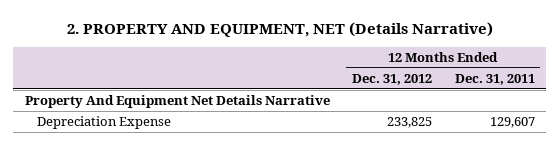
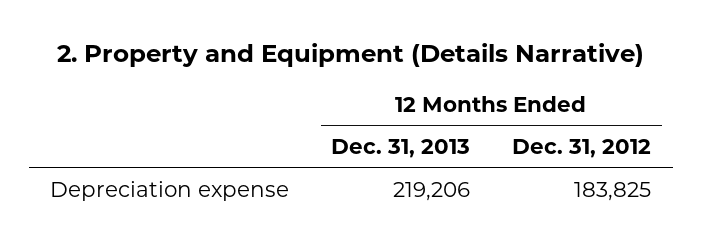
[66,21,493,37] 2. PROPERTY AND EQUIPMENT, NET (Details Narrative) -> [56,42,644,67] 2. Property and Equipment (Details Narrative)
[454,73,535,85] Dec. 31, 2011 -> none
none -> [331,138,471,158] Dec. 31, 2013
[24,95,330,109] Property And Equipment Net Details Narrative -> none
[37,116,172,130] Depreciation Expense -> [50,180,290,201] Depreciation expense
[387,117,433,129] 233,825 -> [574,181,652,201] 183,825

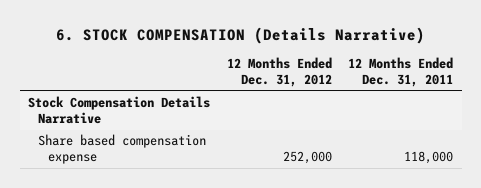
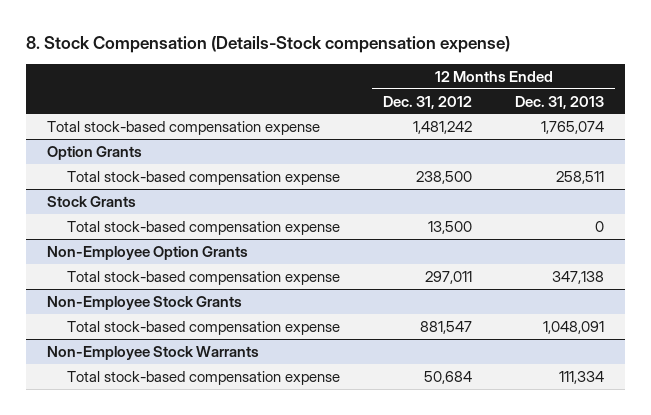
[55,27,425,45] 6. STOCK COMPENSATION (Details Narrative) -> [25,36,510,54] 8. Stock Compensation (Details-Stock compensation expense)
[348,57,454,88] 12 Months Ended Dec. 31, 2011 -> none
none -> [514,95,604,109] Dec. 31, 2013
[28,96,211,125] Stock Compensation Details Narrative -> none
[38,134,207,165] Share based compensation expense -> [47,120,321,135] Total stock-based compensation expense
[282,151,332,165] 252,000 -> [413,120,473,134] 1,481,242
none -> [47,145,143,160] Option Grants
none -> [67,170,341,185] Total stock-based compensation expense
none -> [47,195,137,207] Stock Grants
none -> [67,220,341,235] Total stock-based compensation expense
none -> [47,245,249,260] Non-Employee Option Grants
none -> [67,270,341,285] Total stock-based compensation expense
none -> [47,295,243,310] Non-Employee Stock Grants
none -> [67,320,341,335] Total stock-based compensation expense
none -> [47,345,260,360] Non-Employee Stock Warrants
none -> [67,370,341,385] Total stock-based compensation expense

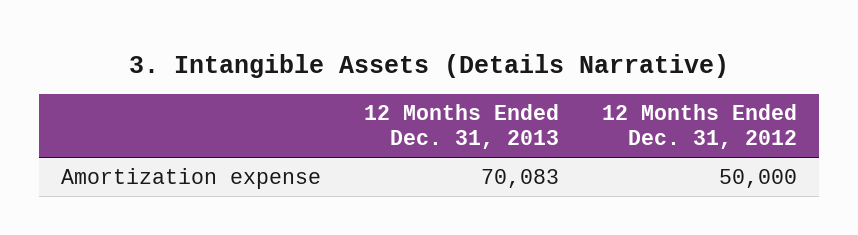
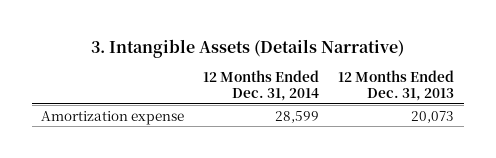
[602,104,798,150] 12 Months Ended Dec. 31, 2012 -> none
none -> [203,70,320,102] 12 Months Ended Dec. 31, 2014
[481,169,560,189] 70,083 -> [411,110,455,123] 20,073

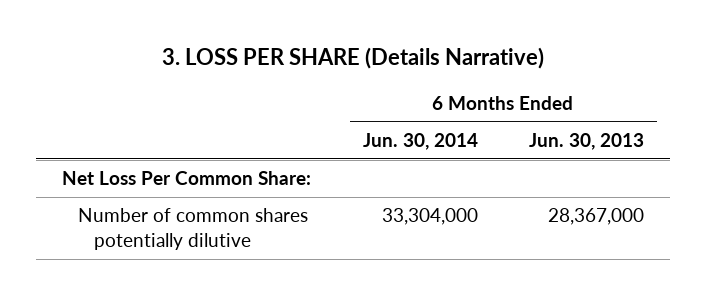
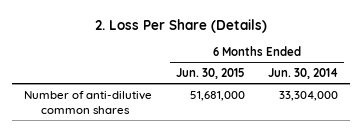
[162,47,545,70] 3. LOSS PER SHARE (Details Narrative) -> [95,18,268,33] 2. Loss Per Share (Details)
[529,132,645,150] Jun. 30, 2013 -> none
none -> [175,67,245,79] Jun. 30, 2015
[61,171,311,186] Net Loss Per Common Share: -> none
[78,208,309,250] Number of common shares potentially dilutive -> [23,90,152,114] Number of anti-dilutive common shares

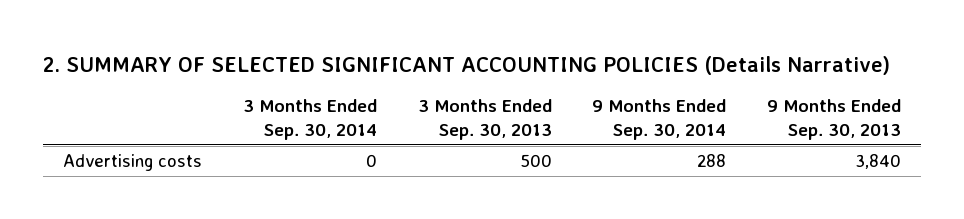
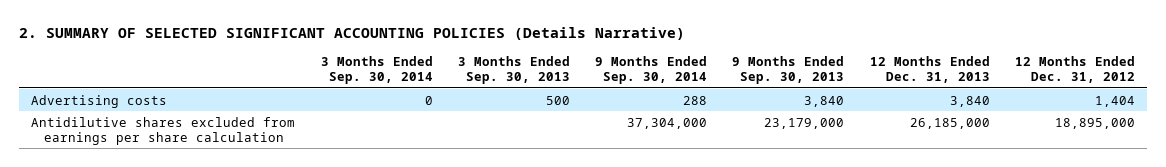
none -> [869,56,990,84] 12 Months Ended Dec. 31, 2013
none -> [1014,56,1135,84] 12 Months Ended Dec. 31, 2012
none -> [31,116,296,145] Antidilutive shares excluded from earnings per share calculation

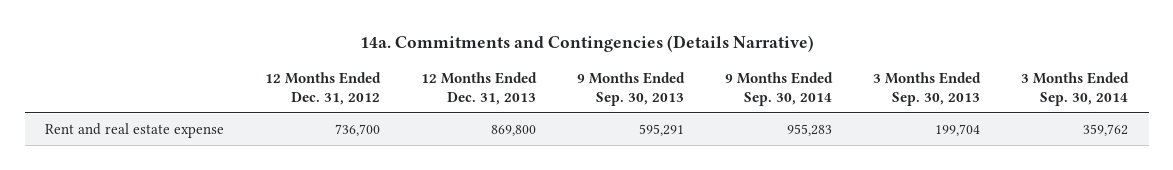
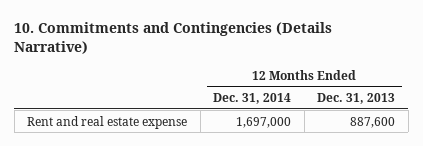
[359,34,814,52] 14a. Commitments and Contingencies (Details Narrative) -> [14,22,333,54] 10. Commitments and Contingencies (Details Narrative)
[265,72,382,106] 12 Months Ended Dec. 31, 2012 -> none
[577,72,686,107] 9 Months Ended Sep. 30, 2013 -> none
[725,72,834,107] 9 Months Ended Sep. 30, 2014 -> none
[873,72,982,107] 3 Months Ended Sep. 30, 2013 -> none
[1021,72,1130,107] 3 Months Ended Sep. 30, 2014 -> none
none -> [213,92,292,104] Dec. 31, 2014
[491,125,537,137] 869,800 -> [350,116,396,128] 887,600

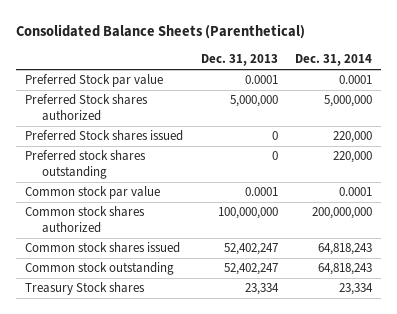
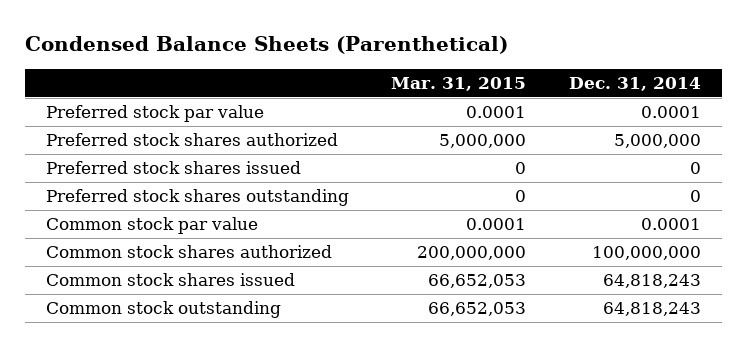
[15,23,305,39] Consolidated Balance Sheets (Parenthetical) -> [24,36,508,55] Condensed Balance Sheets (Parenthetical)
[200,54,278,67] Dec. 31, 2013 -> none
none -> [391,76,527,91] Mar. 31, 2015
[24,74,163,88] Preferred Stock par value -> [45,105,264,123] Preferred stock par value
[24,94,148,121] Preferred Stock shares authorized -> [45,133,338,147] Preferred stock shares authorized
[24,130,183,142] Preferred Stock shares issued -> [45,161,301,175] Preferred stock shares issued
[333,131,373,144] 220,000 -> [689,162,701,175] 0
[333,151,373,164] 220,000 -> [689,190,701,203] 0
[312,207,373,220] 200,000,000 -> [591,246,701,261] 100,000,000
[24,282,145,296] Treasury Stock shares -> none

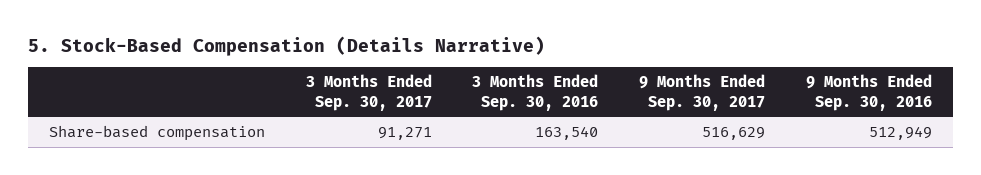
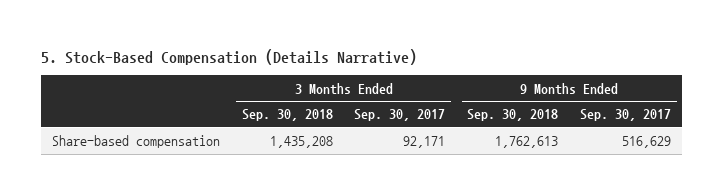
[472,74,599,111] 3 Months Ended Sep. 30, 2016 -> none
[806,74,933,111] 9 Months Ended Sep. 30, 2016 -> none
none -> [241,109,333,122] Sep. 30, 2018
none -> [467,109,559,122] Sep. 30, 2018
[377,127,432,141] 91,271 -> [403,136,446,149] 92,171

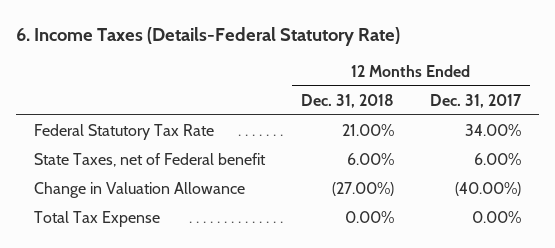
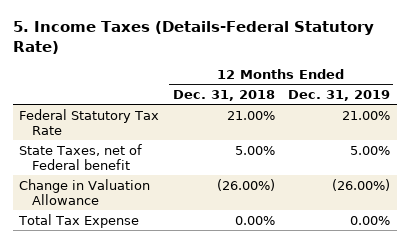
[15,26,400,46] 6. Income Taxes (Details-Federal Statutory Rate) -> [12,21,374,54] 5. Income Taxes (Details-Federal Statutory Rate)
[429,93,522,108] Dec. 31, 2017 -> none
none -> [287,89,390,101] Dec. 31, 2019
[346,153,394,166] 6.00% -> [234,145,275,155] 5.00%
[331,182,394,197] (27.00%) -> [216,178,275,191] (26.00%)

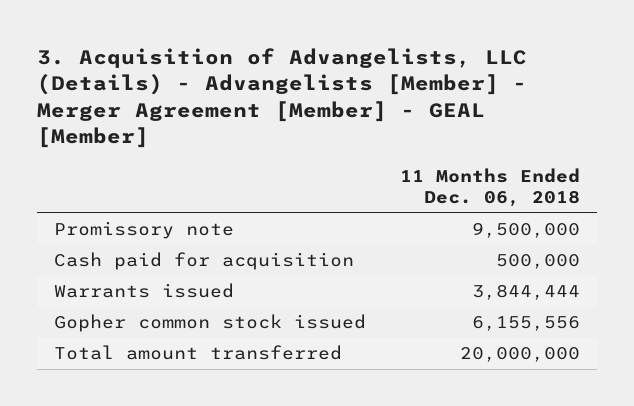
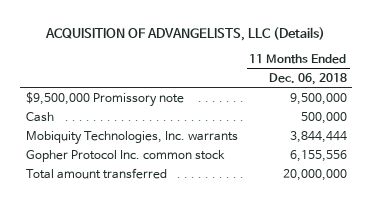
[37,47,528,149] 3. Acquisition of Advangelists, LLC (Details) - Advangelists [Member] - Merger Agreement [Member] - GEAL [Member] -> [45,27,326,42] ACQUISITION OF ADVANGELISTS, LLC (Details)
[54,221,235,240] Promissory note -> [26,91,185,107] $9,500,000 Promissory note
[54,252,355,271] Cash paid for acquisition -> [26,111,55,122] Cash
[54,283,235,299] Warrants issued -> [26,130,239,145] Mobiquity Technologies, Inc. warrants
[54,314,367,333] Gopher common stock issued -> [26,149,226,162] Gopher Protocol Inc. common stock

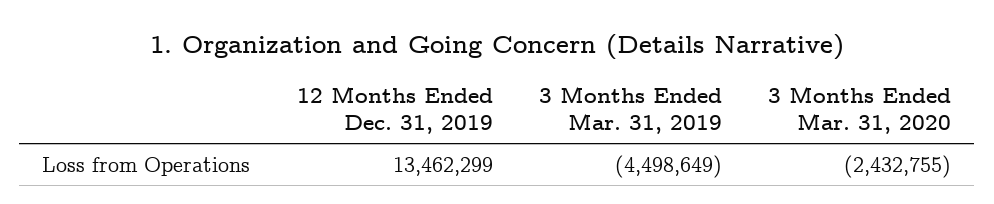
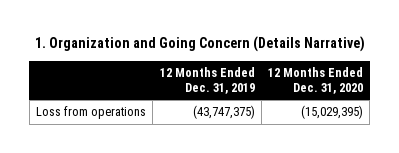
[538,85,722,134] 3 Months Ended Mar. 31, 2019 -> none
[768,85,952,134] 3 Months Ended Mar. 31, 2020 -> none
none -> [267,66,363,94] 12 Months Ended Dec. 31, 2020
[42,157,251,177] Loss from Operations -> [36,106,147,120] Loss from operations
[392,157,493,177] 13,462,299 -> [192,105,255,120] (43,747,375)

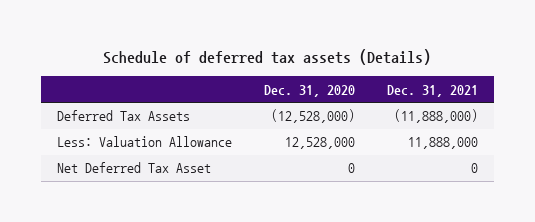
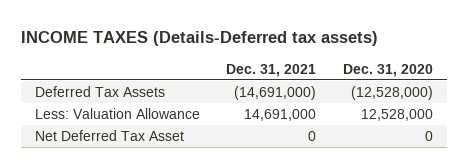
[103,49,432,66] Schedule of deferred tax assets (Details) -> [21,31,379,47] INCOME TAXES (Details-Deferred tax assets)
[393,109,478,124] (11,888,000) -> [234,86,317,101] (14,691,000)
[407,137,478,150] 11,888,000 -> [244,109,317,122] 14,691,000

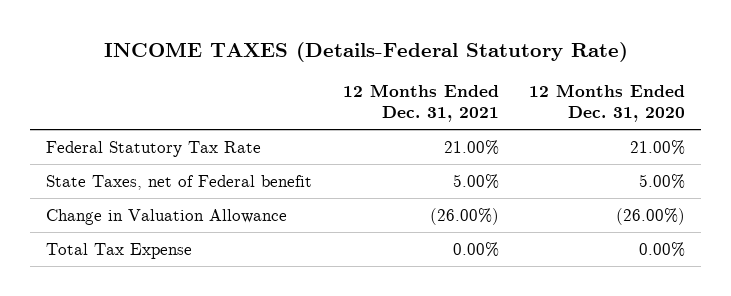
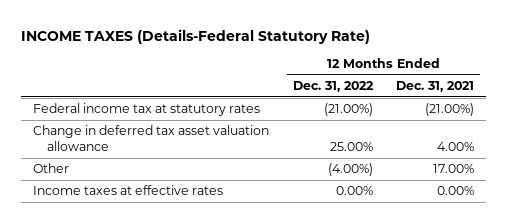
[529,83,686,123] 12 Months Ended Dec. 31, 2020 -> none
none -> [292,81,374,93] Dec. 31, 2022
[45,174,312,190] State Taxes, net of Federal benefit -> none
[45,140,261,157] Federal Statutory Tax Rate -> [33,103,261,117] Federal income tax at statutory rates
[443,139,499,155] 21.00% -> [425,103,475,117] (21.00%)
[45,208,287,225] Change in Valuation Allowance -> [33,125,270,152] Change in deferred tax asset valuation allowance
[429,207,499,225] (26.00%) -> [437,142,475,152] 4.00%
none -> [33,163,70,174] Other
[45,242,192,259] Total Tax Expense -> [33,185,224,196] Income taxes at effective rates

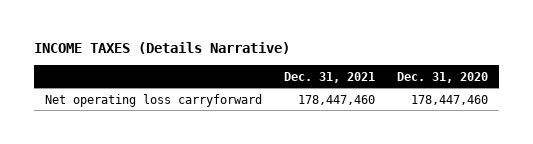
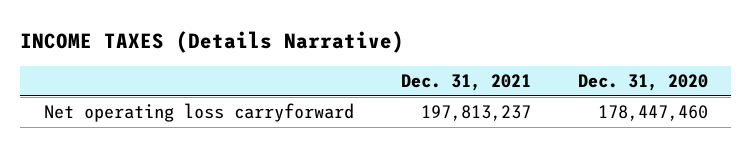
[297,94,375,105] 178,447,460 -> [420,105,531,122] 197,813,237

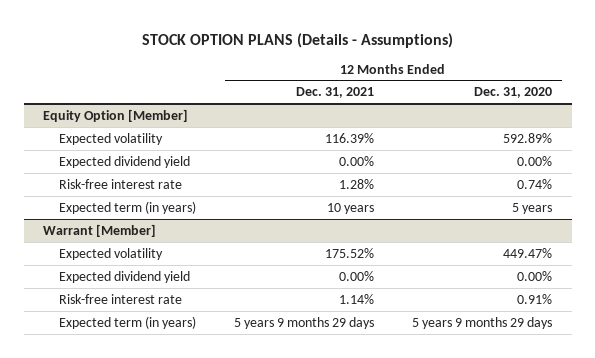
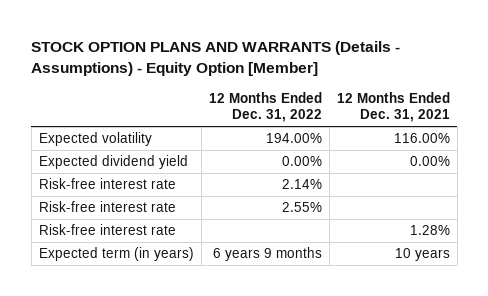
[141,32,453,48] STOCK OPTION PLANS (Details - Assumptions) -> [31,41,401,77] STOCK OPTION PLANS AND WARRANTS (Details - Assumptions) - Equity Option [Member]
[474,87,553,99] Dec. 31, 2020 -> none
none -> [208,92,322,123] 12 Months Ended Dec. 31, 2022
[42,108,188,122] Equity Option [Member] -> none
[325,132,375,143] 116.39% -> [393,133,450,144] 116.00%
none -> [38,178,176,190] Risk-free interest rate
none -> [38,201,176,213] Risk-free interest rate
[42,223,156,237] Warrant [Member] -> none
[59,247,164,260] Expected volatility -> none
[59,270,191,283] Expected dividend yield -> none
[59,293,183,304] Risk-free interest rate -> none
[59,315,197,329] Expected term (in years) -> none

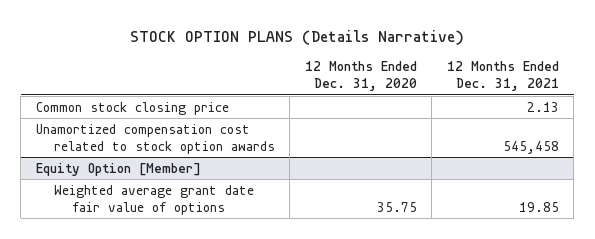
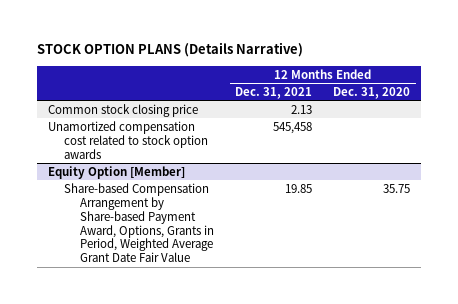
[53,184,254,215] Weighted average grant date fair value of options -> [63,182,214,263] Share-based Compensation Arrangement by Share-based Payment Award, Options, Grants in Period, Weighted Average Grant Date Fair Value

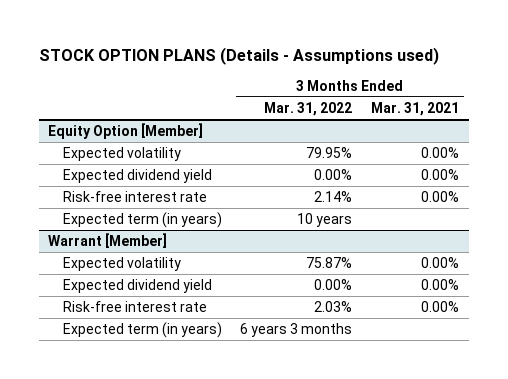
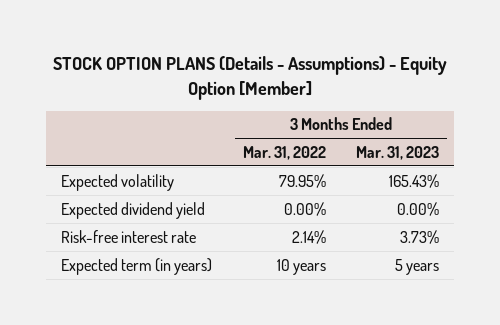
[39,46,440,65] STOCK OPTION PLANS (Details - Assumptions used) -> [53,56,448,100] STOCK OPTION PLANS (Details - Assumptions) - Equity Option [Member]
[371,101,460,116] Mar. 31, 2021 -> none
none -> [356,145,440,160] Mar. 31, 2023
[48,123,204,140] Equity Option [Member] -> none
[48,233,168,249] Warrant [Member] -> none
[62,257,181,272] Expected volatility -> none
[62,279,212,294] Expected dividend yield -> none
[62,301,207,313] Risk-free interest rate -> none
[62,322,222,339] Expected term (in years) -> none

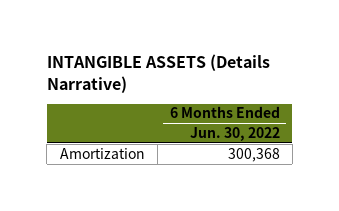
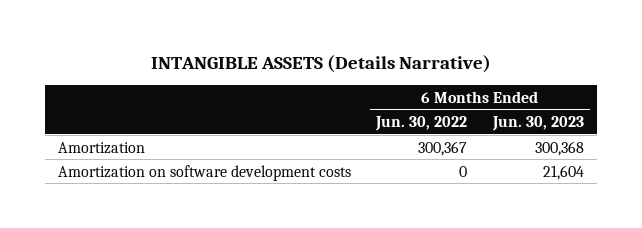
none -> [491,116,584,132] Jun. 30, 2023
[227,147,280,162] 300,368 -> [418,140,468,156] 300,367
none -> [57,164,351,181] Amortization on software development costs

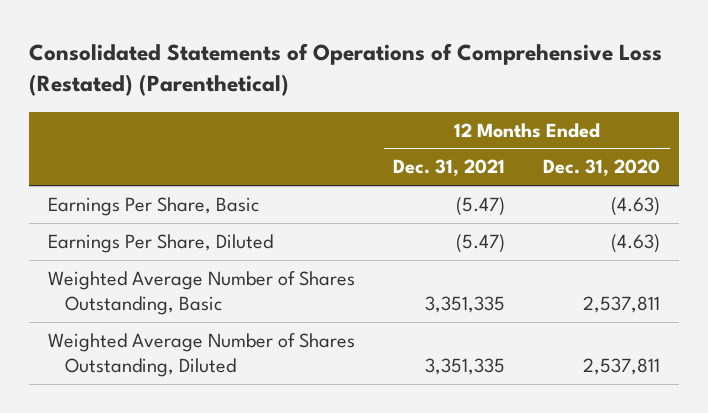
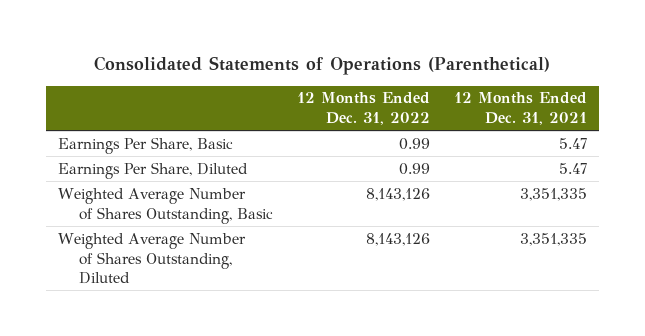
[28,43,662,97] Consolidated Statements of Operations of Comprehensive Loss (Restated) (Parenthetical) -> [94,55,551,75] Consolidated Statements of Operations (Parenthetical)
[543,159,661,177] Dec. 31, 2020 -> none
none -> [296,92,430,126] 12 Months Ended Dec. 31, 2022
[456,197,506,217] (5.47) -> [559,137,588,149] 5.47
[456,234,506,254] (5.47) -> [559,162,588,174] 5.47

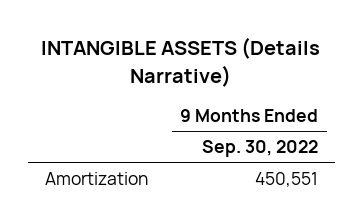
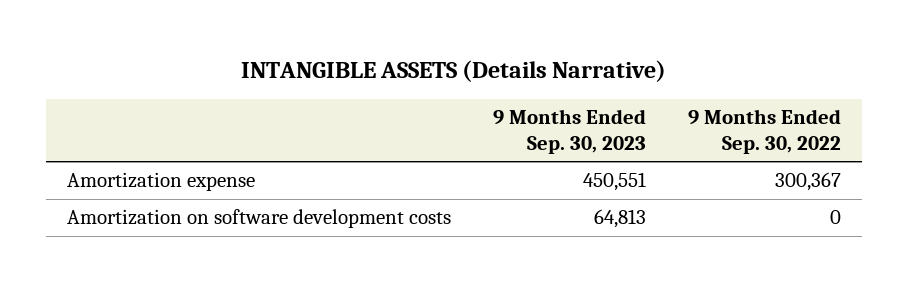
none -> [493,108,647,154] 9 Months Ended Sep. 30, 2023
[44,171,148,185] Amortization -> [67,172,256,192] Amortization expense
[255,171,319,187] 450,551 -> [775,172,842,192] 300,367
none -> [67,209,452,229] Amortization on software development costs

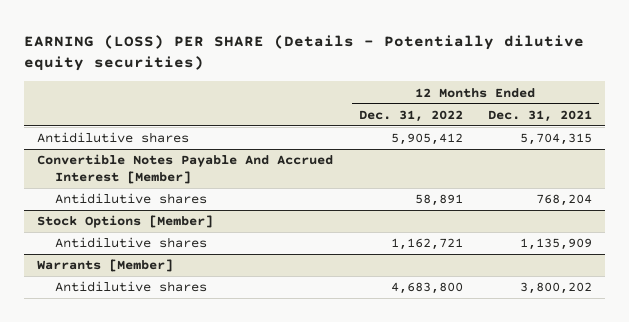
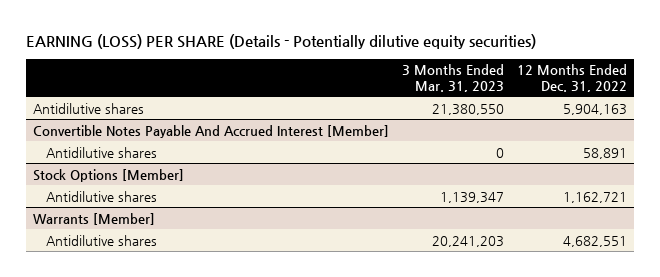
[488,109,593,122] Dec. 31, 2021 -> none
none -> [402,64,505,92] 3 Months Ended Mar. 31, 2023
[390,133,463,146] 5,905,412 -> [563,103,628,115] 5,904,163
[390,282,463,295] 4,683,800 -> [563,235,628,247] 4,682,551

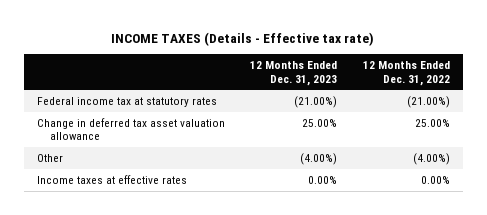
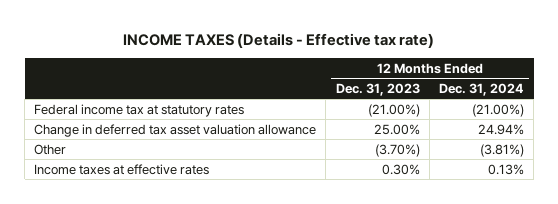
[362,61,450,86] 12 Months Ended Dec. 31, 2022 -> none
none -> [438,82,524,96] Dec. 31, 2024
[300,152,338,165] (4.00%) -> [374,143,420,157] (3.70%)
[308,175,338,184] 0.00% -> [381,163,420,175] 0.30%

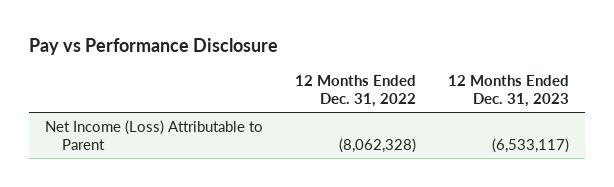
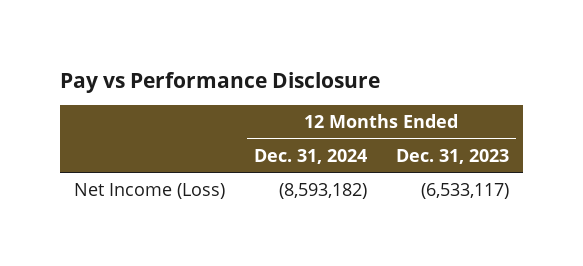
[294,75,416,107] 12 Months Ended Dec. 31, 2022 -> none
none -> [253,148,367,164] Dec. 31, 2024
[44,120,263,150] Net Income (Loss) Attributable to Parent -> [74,183,226,200] Net Income (Loss)

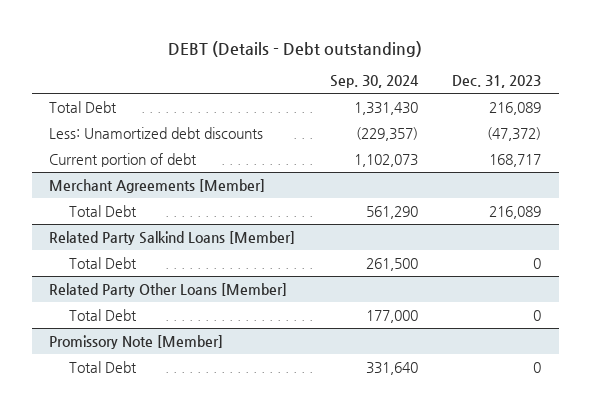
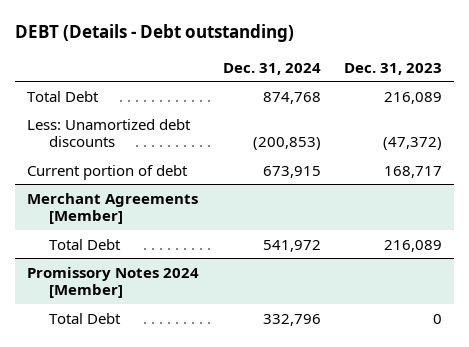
[329,75,419,89] Sep. 30, 2024 -> none
none -> [222,62,321,75] Dec. 31, 2024
[49,230,296,245] Related Party Salkind Loans [Member] -> none
[68,256,137,269] Total Debt -> none
[49,282,288,297] Related Party Other Loans [Member] -> none
[68,308,137,321] Total Debt -> none
[49,334,224,349] Promissory Note [Member] -> none
none -> [26,266,199,299] Promissory Notes 2024 [Member]

